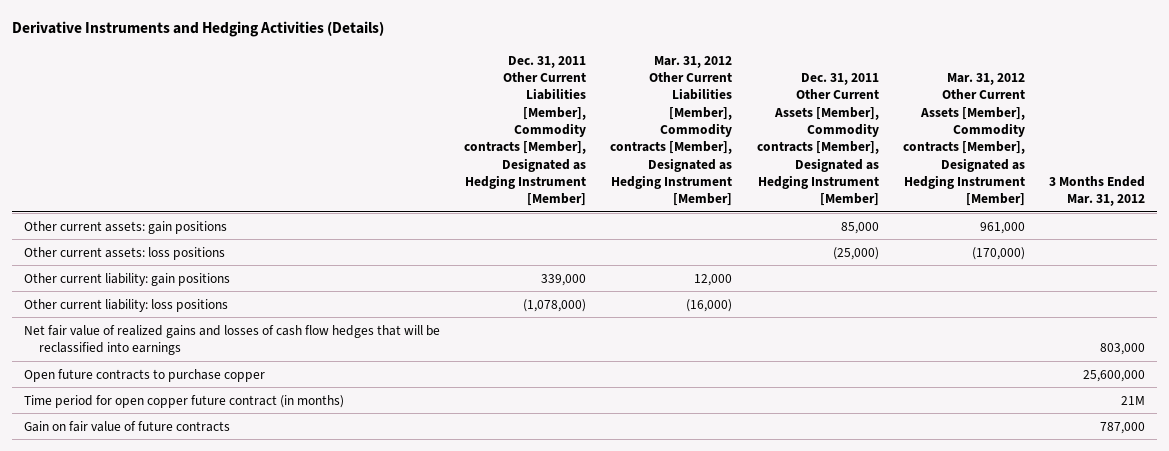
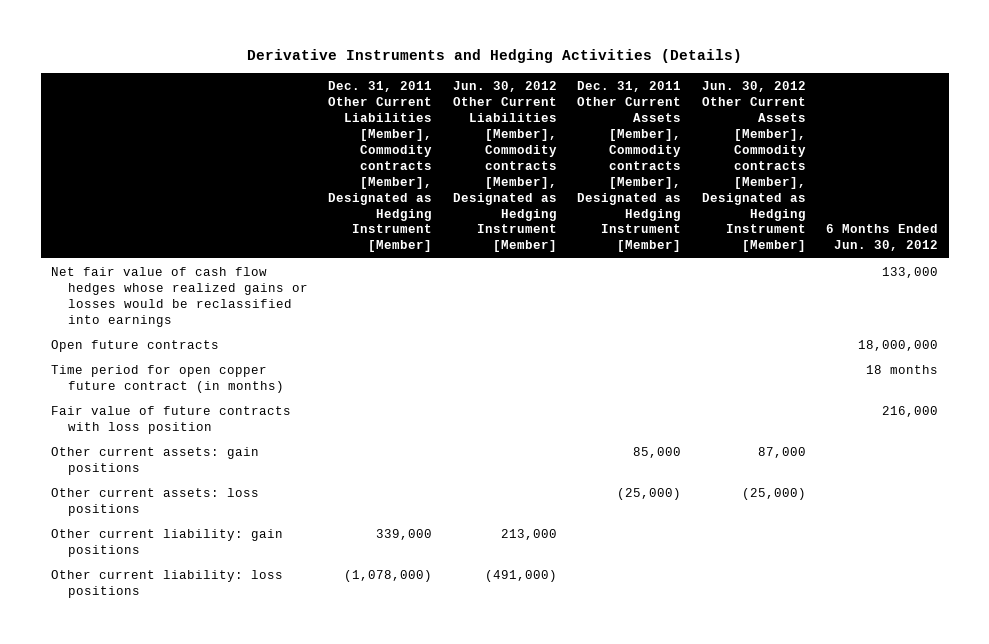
[610,55,733,207] Mar. 31, 2012 Other Current Liabilities [Member], Commodity contracts [Member], Designated as Hedging Instrument [Member] -> none
[902,73,1025,207] Mar. 31, 2012 Other Current Assets [Member], Commodity contracts [Member], Designated as Hedging Instrument [Member] -> none
[1048,175,1145,207] 3 Months Ended Mar. 31, 2012 -> none
none -> [452,80,557,253] Jun. 30, 2012 Other Current Liabilities [Member], Commodity contracts [Member], Designated as Hedging Instrument [Member]
none -> [701,80,806,253] Jun. 30, 2012 Other Current Assets [Member], Commodity contracts [Member], Designated as Hedging Instrument [Member]
none -> [826,224,939,252] 6 Months Ended Jun. 30, 2012
none -> [50,266,308,327] Net fair value of cash flow hedges whose realized gains or losses would be reclassified into earnings
none -> [50,339,219,352] Open future contracts
[24,394,345,408] Time period for open copper future contract (in months) -> [50,364,284,393] Time period for open copper future contract (in months)
none -> [50,405,291,434] Fair value of future contracts with loss position
[24,324,441,355] Net fair value of realized gains and losses of cash flow hedges that will be reclassified into earnings -> none
[24,368,266,382] Open future contracts to purchase copper -> none
[24,420,231,432] Gain on fair value of future contracts -> none

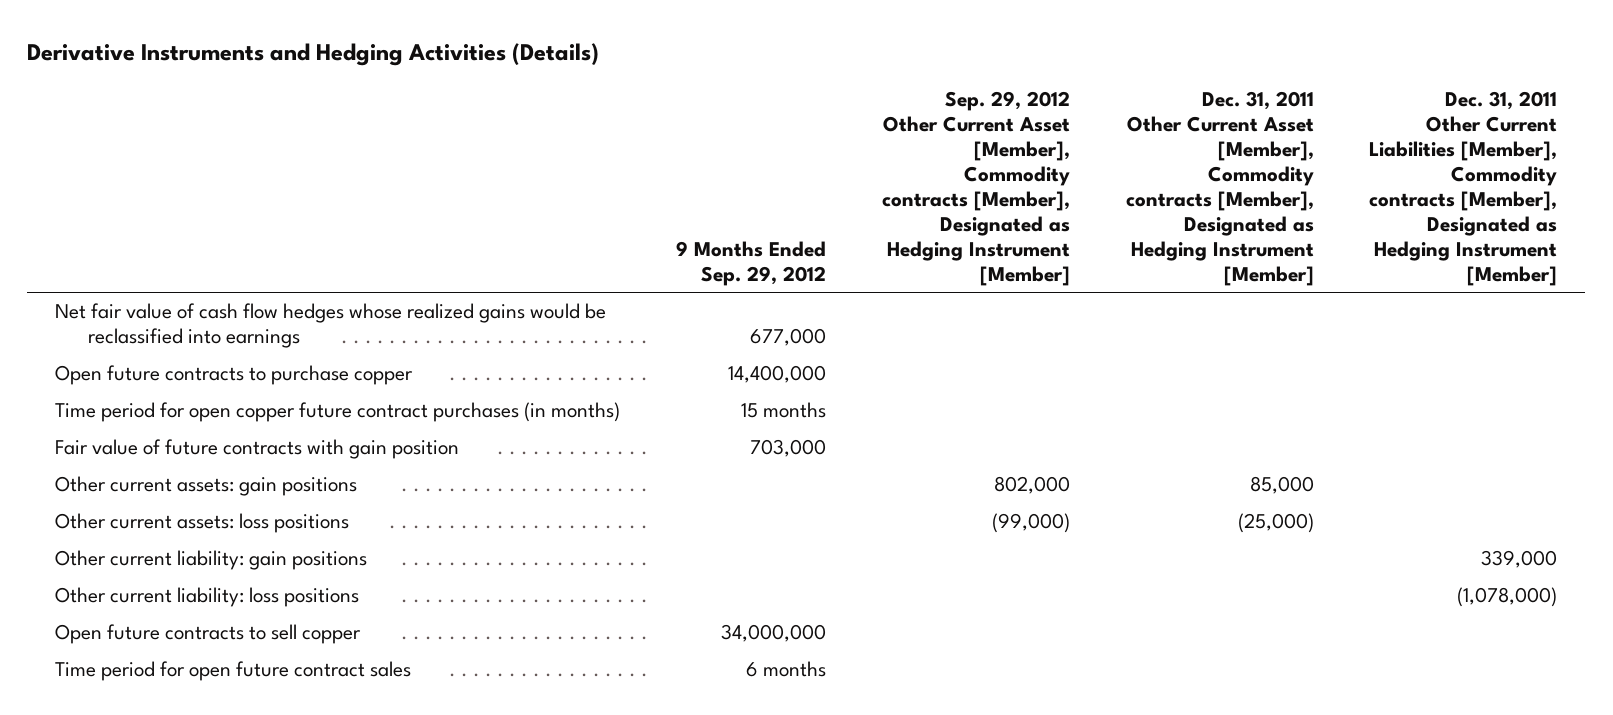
[452,80,557,253] Jun. 30, 2012 Other Current Liabilities [Member], Commodity contracts [Member], Designated as Hedging Instrument [Member] -> none
[577,80,682,253] Dec. 31, 2011 Other Current Assets [Member], Commodity contracts [Member], Designated as Hedging Instrument [Member] -> none
[701,80,806,253] Jun. 30, 2012 Other Current Assets [Member], Commodity contracts [Member], Designated as Hedging Instrument [Member] -> none
[826,224,939,252] 6 Months Ended Jun. 30, 2012 -> none
none -> [676,240,827,286] 9 Months Ended Sep. 29, 2012
none -> [881,91,1070,286] Sep. 29, 2012 Other Current Asset [Member], Commodity contracts [Member], Designated as Hedging Instrument [Member]
none -> [1125,91,1314,286] Dec. 31, 2011 Other Current Asset [Member], Commodity contracts [Member], Designated as Hedging Instrument [Member]
[50,266,308,327] Net fair value of cash flow hedges whose realized gains or losses would be reclassified into earnings -> [55,303,607,349] Net fair value of cash flow hedges whose realized gains would be reclassified into earnings
[50,339,219,352] Open future contracts -> [55,365,414,386] Open future contracts to purchase copper
[50,364,284,393] Time period for open copper future contract (in months) -> [55,402,621,423] Time period for open copper future contract purchases (in months)
[50,405,291,434] Fair value of future contracts with loss position -> [55,439,460,460] Fair value of future contracts with gain position
none -> [55,624,362,645] Open future contracts to sell copper
none -> [55,661,412,682] Time period for open future contract sales

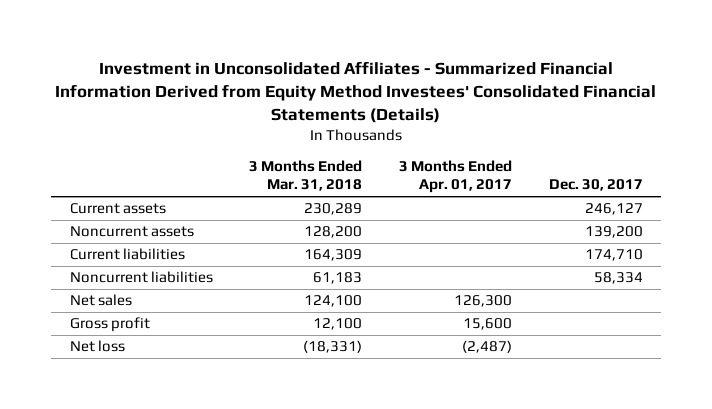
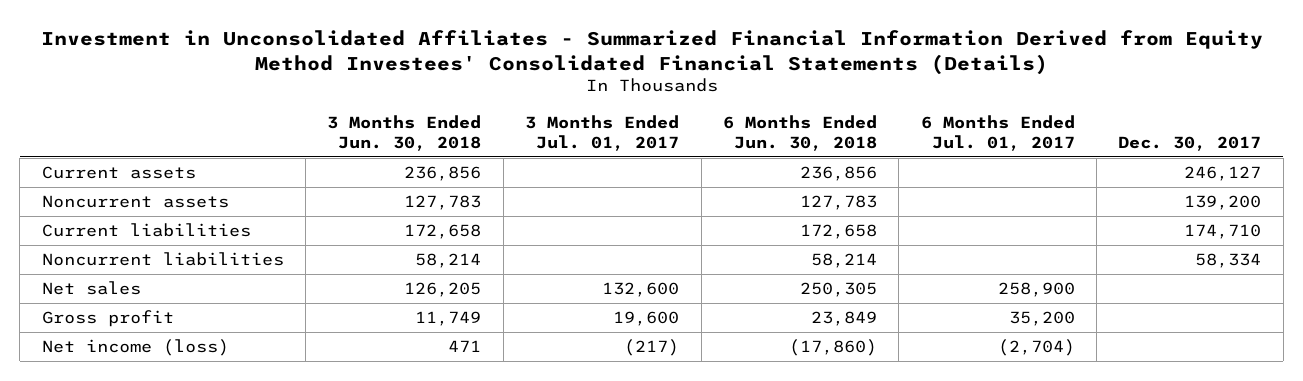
[249,160,363,192] 3 Months Ended Mar. 31, 2018 -> none
[398,160,512,194] 3 Months Ended Apr. 01, 2017 -> none
none -> [327,114,482,151] 3 Months Ended Jun. 30, 2018
none -> [525,114,680,151] 3 Months Ended Jul. 01, 2017
none -> [722,114,877,151] 6 Months Ended Jun. 30, 2018
none -> [920,114,1075,151] 6 Months Ended Jul. 01, 2017
[69,340,125,353] Net loss -> [41,339,229,357] Net income (loss)

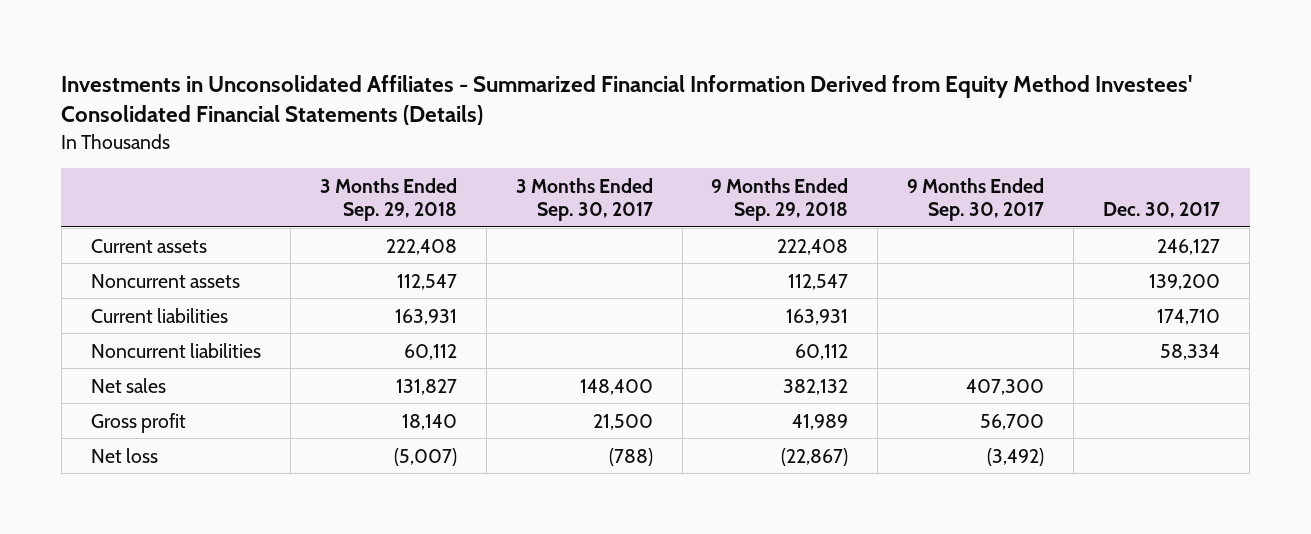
[40,29,1263,75] Investment in Unconsolidated Affiliates - Summarized Financial Information Derived from Equity Method Investees' Consolidated Financial Statements (Details) -> [61,74,1193,126] Investments in Unconsolidated Affiliates - Summarized Financial Information Derived from Equity Method Investees' Consolidated Financial Statements (Details)
[327,114,482,151] 3 Months Ended Jun. 30, 2018 -> none
[525,114,680,151] 3 Months Ended Jul. 01, 2017 -> none
[722,114,877,151] 6 Months Ended Jun. 30, 2018 -> none
[920,114,1075,151] 6 Months Ended Jul. 01, 2017 -> none
none -> [319,177,457,222] 3 Months Ended Sep. 29, 2018
none -> [515,177,653,222] 3 Months Ended Sep. 30, 2017
none -> [711,177,849,222] 9 Months Ended Sep. 29, 2018
none -> [907,177,1045,222] 9 Months Ended Sep. 30, 2017
[41,339,229,357] Net income (loss) -> [90,447,158,463] Net loss

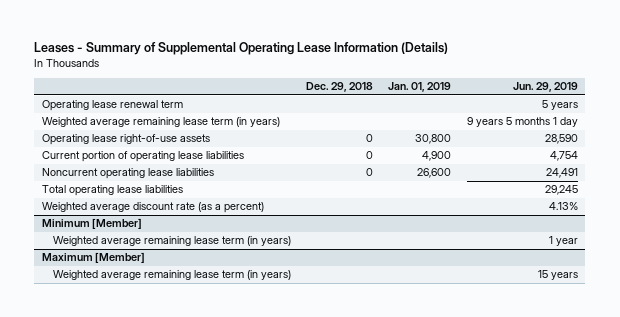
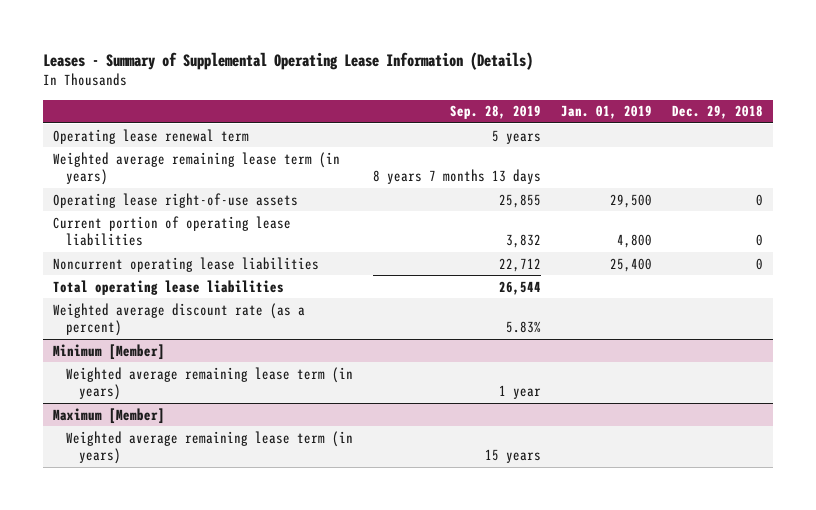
[512,82,578,93] Jun. 29, 2019 -> none
none -> [449,105,541,120] Sep. 28, 2019
[415,134,452,145] 30,800 -> [609,193,652,208] 29,500
[422,151,452,162] 4,900 -> [616,234,652,249] 4,800
[417,168,452,179] 26,600 -> [609,257,652,272] 25,400

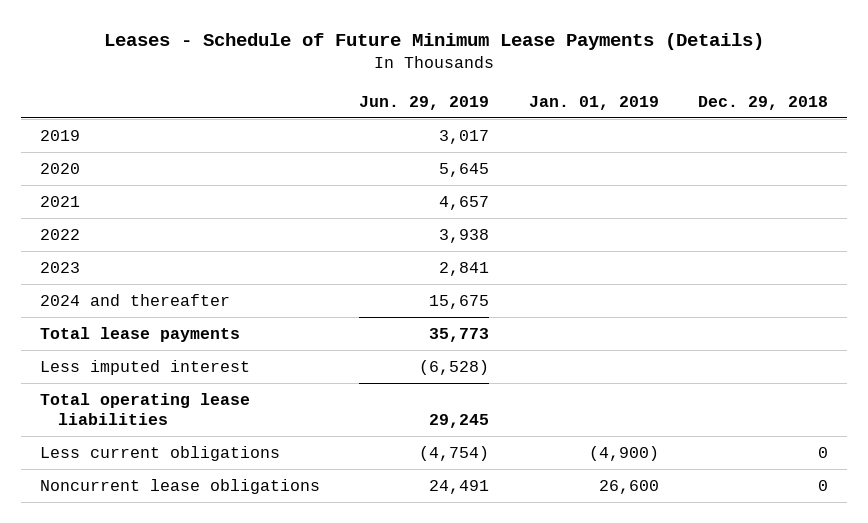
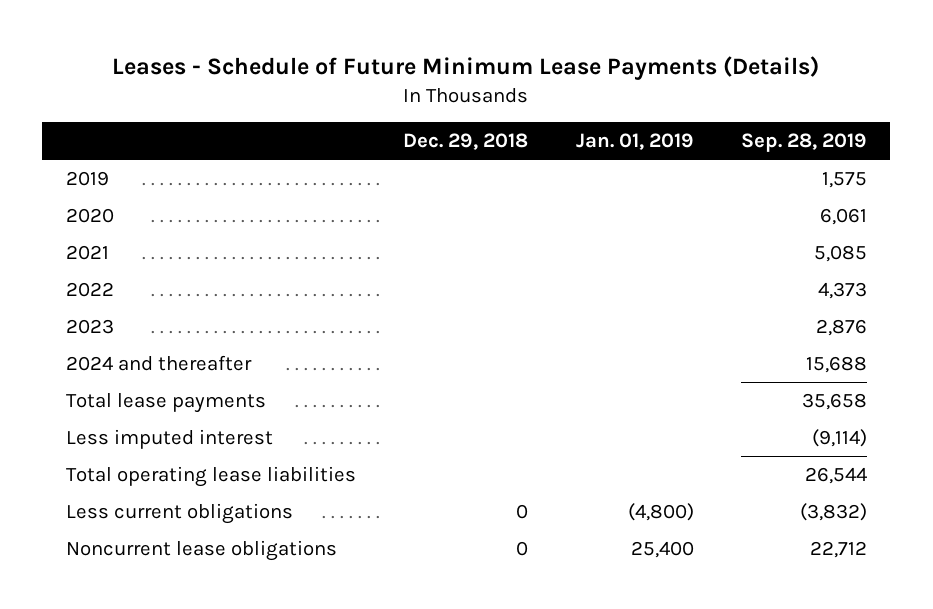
[359,95,490,110] Jun. 29, 2019 -> none
none -> [740,133,867,153] Sep. 28, 2019
[588,446,659,462] (4,900) -> [627,503,694,522] (4,800)
[598,480,659,495] 26,600 -> [630,541,694,559] 25,400

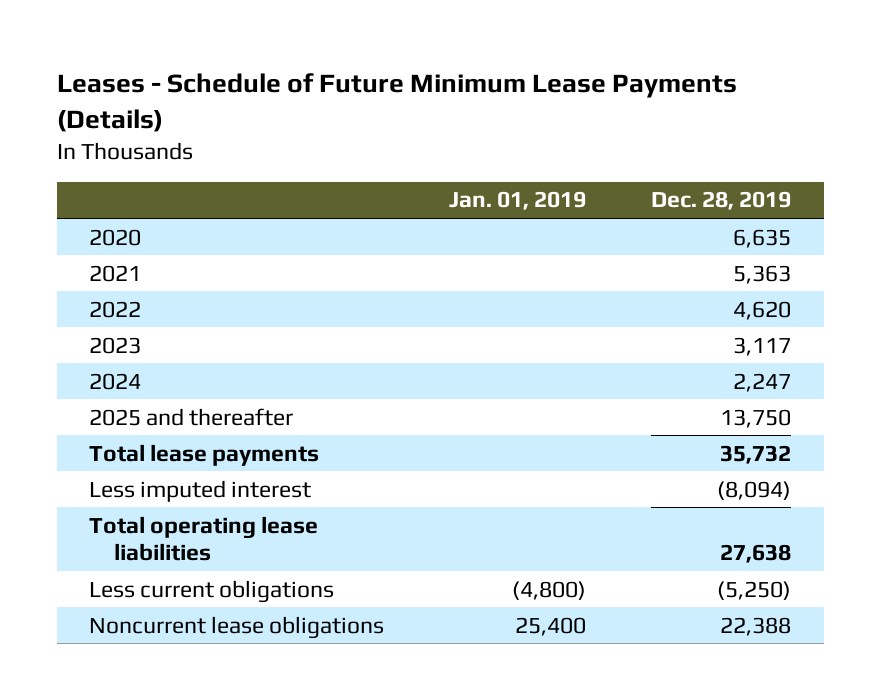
[403,133,529,151] Dec. 29, 2018 -> none
[740,133,867,153] Sep. 28, 2019 -> none
none -> [651,191,792,211] Dec. 28, 2019
[65,171,109,187] 2019 -> none
none -> [89,372,142,390] 2024
[65,355,252,372] 2024 and thereafter -> [89,407,294,426] 2025 and thereafter

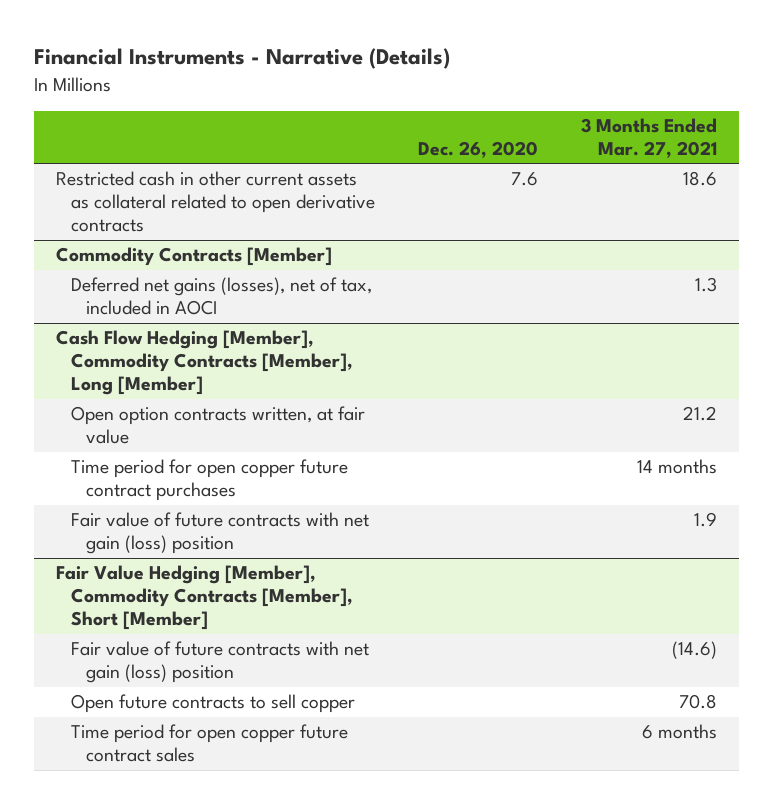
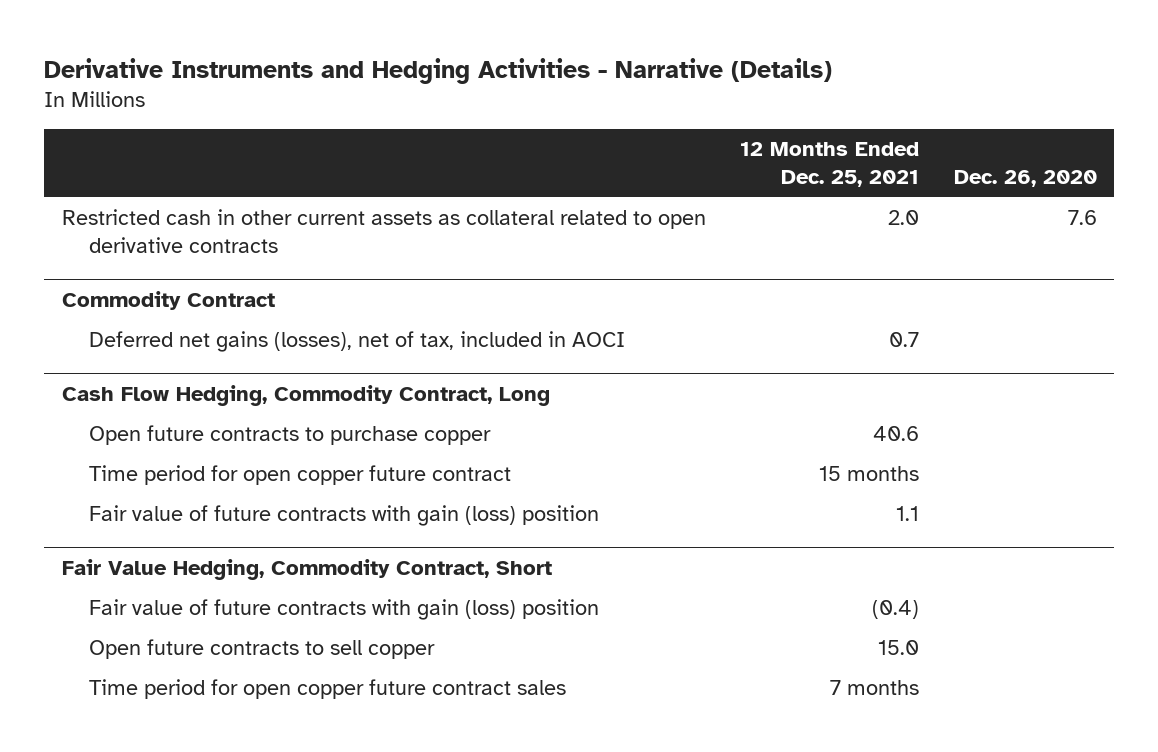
[34,48,451,70] Financial Instruments - Narrative (Details) -> [44,57,833,84] Derivative Instruments and Hedging Activities - Narrative (Details)
[581,117,718,158] 3 Months Ended Mar. 27, 2021 -> none
none -> [740,141,920,187] 12 Months Ended Dec. 25, 2021
[55,247,332,267] Commodity Contracts [Member] -> [61,291,275,311] Commodity Contract
[55,330,353,396] Cash Flow Hedging [Member], Commodity Contracts [Member], Long [Member] -> [61,385,550,407] Cash Flow Hedging, Commodity Contract, Long
[70,406,365,445] Open option contracts written, at fair value -> [89,425,492,446] Open future contracts to purchase copper
[70,459,348,502] Time period for open copper future contract purchases -> [89,465,512,486] Time period for open copper future contract
[70,512,369,555] Fair value of future contracts with net gain (loss) position -> [89,505,600,527] Fair value of future contracts with gain (loss) position
[55,565,353,631] Fair Value Hedging [Member], Commodity Contracts [Member], Short [Member] -> [61,559,552,581] Fair Value Hedging, Commodity Contract, Short
[70,641,369,684] Fair value of future contracts with net gain (loss) position -> [89,599,600,621] Fair value of future contracts with gain (loss) position

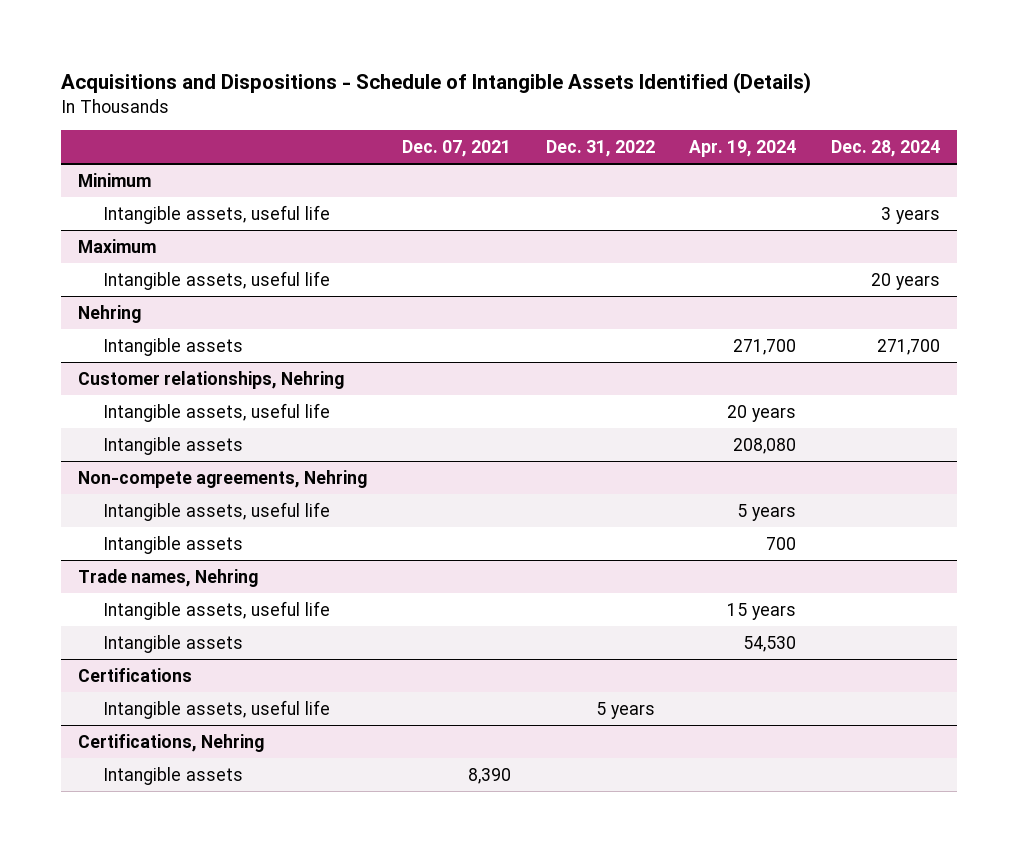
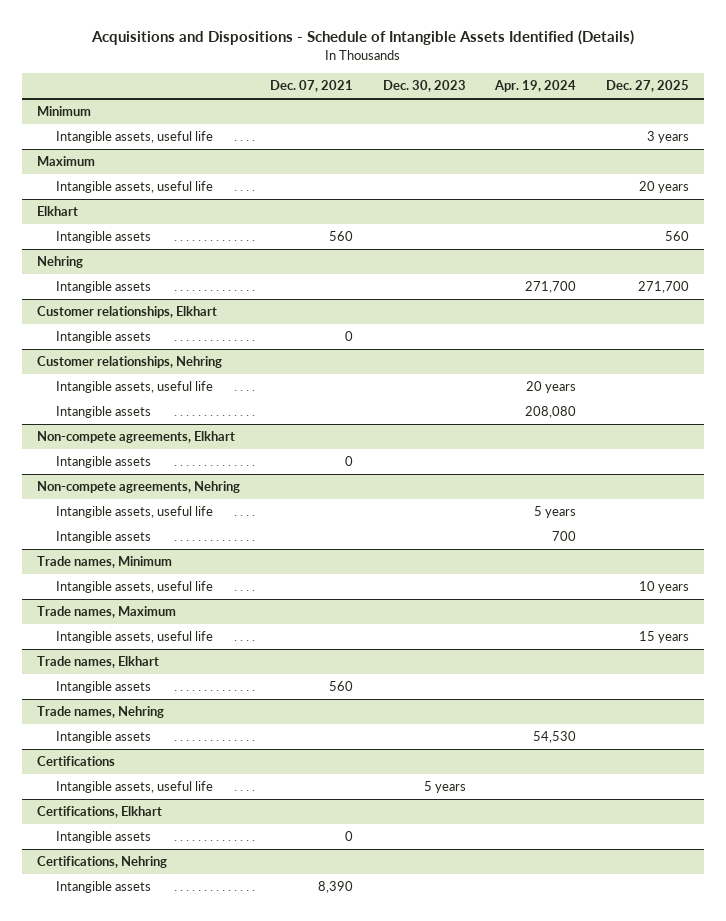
[545,140,655,158] Dec. 31, 2022 -> none
[831,140,941,158] Dec. 28, 2024 -> none
none -> [382,80,466,93] Dec. 30, 2023
none -> [606,80,690,93] Dec. 27, 2025
none -> [37,206,79,217] Elkhart
none -> [56,231,152,244] Intangible assets
none -> [37,306,218,319] Customer relationships, Elkhart
none -> [56,331,152,344] Intangible assets
none -> [37,431,236,444] Non-compete agreements, Elkhart
none -> [56,456,152,469] Intangible assets
none -> [37,556,173,569] Trade names, Minimum
none -> [56,581,214,594] Intangible assets, useful life
none -> [37,606,177,619] Trade names, Maximum
none -> [56,631,214,644] Intangible assets, useful life
none -> [37,656,160,669] Trade names, Elkhart
none -> [56,681,152,694] Intangible assets
[103,600,331,620] Intangible assets, useful life -> none
none -> [37,806,163,819] Certifications, Elkhart
none -> [56,831,152,844] Intangible assets

